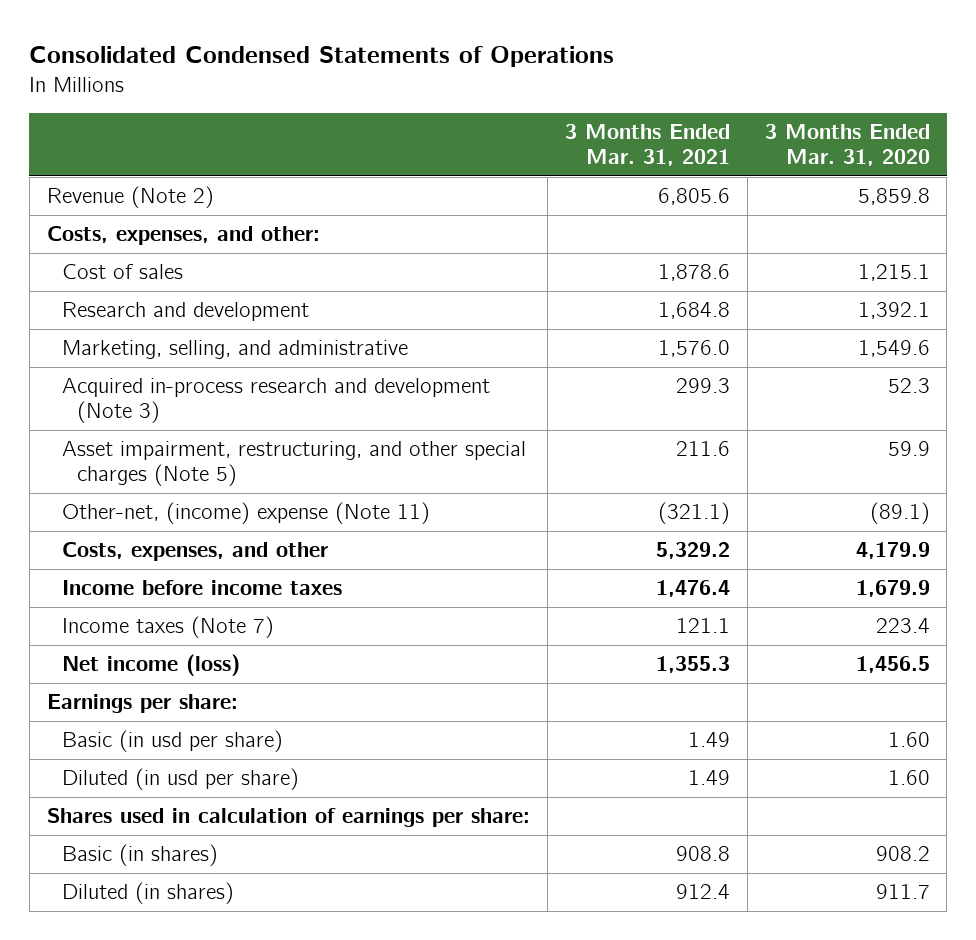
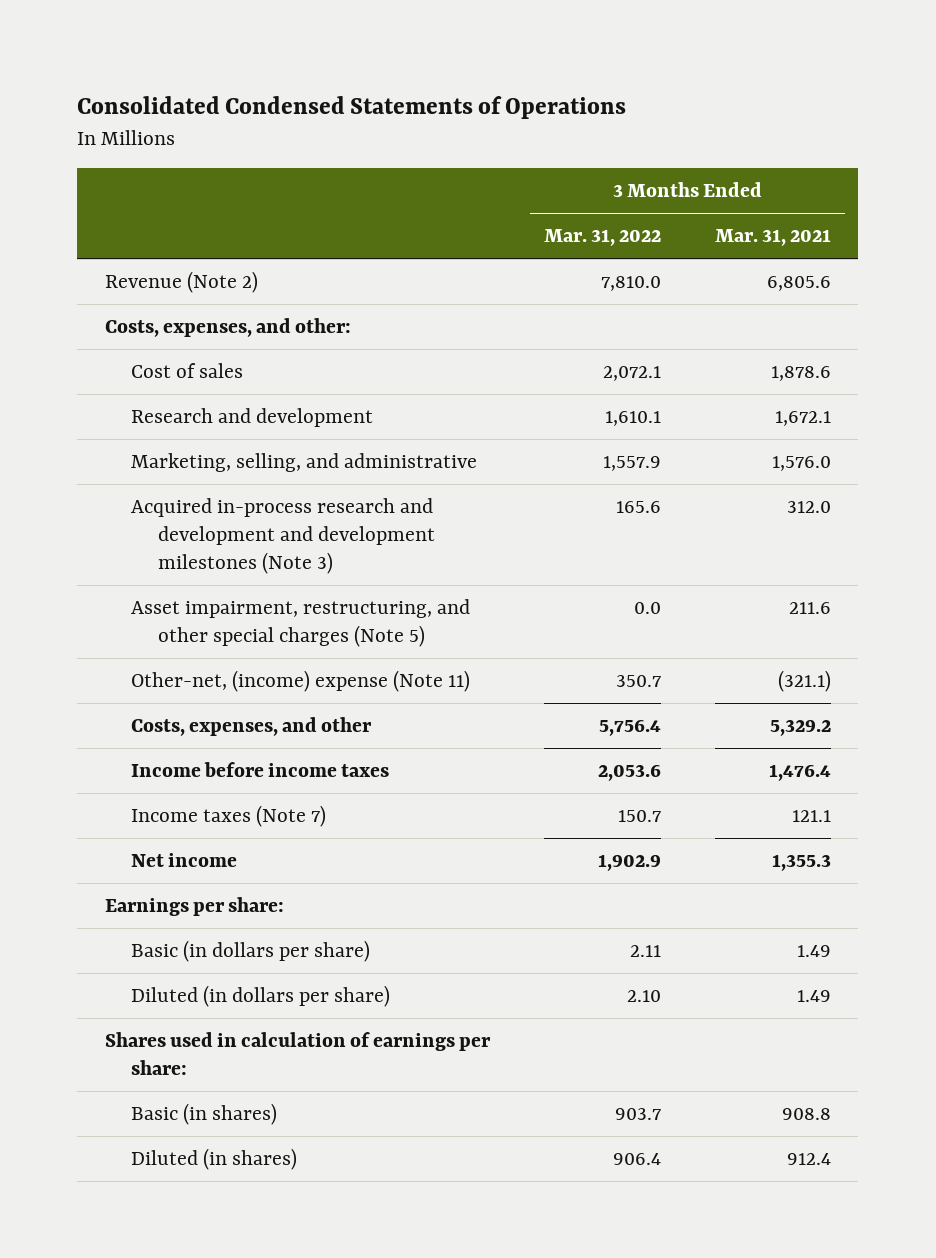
[764,124,930,167] 3 Months Ended Mar. 31, 2020 -> none
none -> [543,229,661,247] Mar. 31, 2022
[657,302,730,320] 1,684.8 -> [775,411,832,427] 1,672.1
[62,378,491,424] Acquired in-process research and development (Note 3) -> [131,498,435,575] Acquired in-process research and development and development milestones (Note 3)
[675,378,730,394] 299.3 -> [787,501,832,514] 312.0
[62,654,241,677] Net income (loss) -> [131,853,238,868] Net income
[62,730,284,753] Basic (in usd per share) -> [131,940,371,963] Basic (in dollars per share)
[62,768,300,791] Diluted (in usd per share) -> [131,985,391,1008] Diluted (in dollars per share)

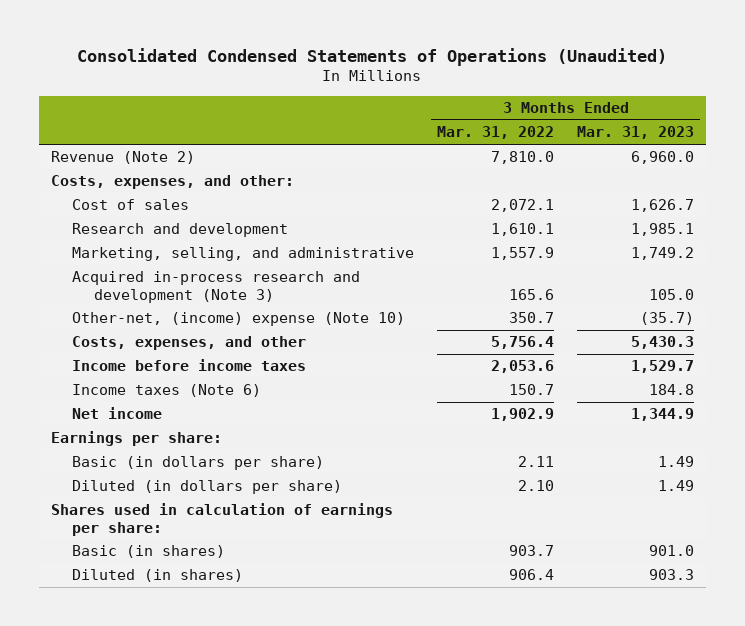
[77,95,627,119] Consolidated Condensed Statements of Operations -> [77,47,668,66] Consolidated Condensed Statements of Operations (Unaudited)
[715,229,832,247] Mar. 31, 2021 -> none
none -> [577,126,695,140] Mar. 31, 2023
[131,599,471,648] Asset impairment, restructuring, and other special charges (Note 5) -> none
[131,498,435,575] Acquired in-process research and development and development milestones (Note 3) -> [72,271,361,303] Acquired in-process research and development (Note 3)
[131,670,471,693] Other-net, (income) expense (Note 11) -> [72,312,406,327] Other-net, (income) expense (Note 10)
[131,805,327,828] Income taxes (Note 7) -> [72,384,262,398] Income taxes (Note 6)

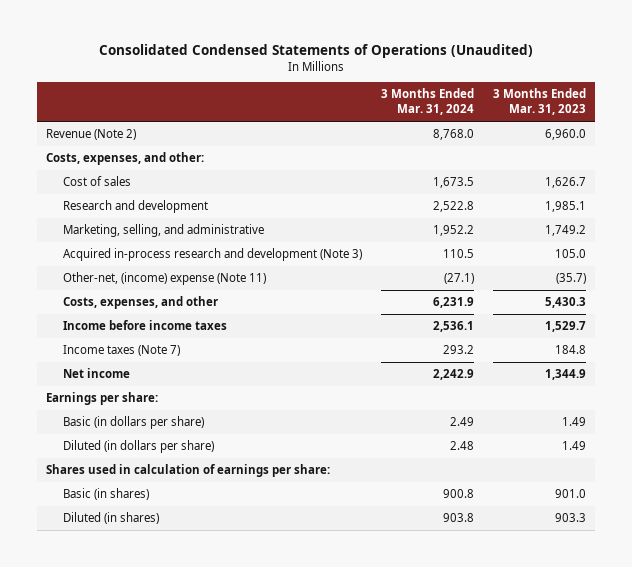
[437,126,555,140] Mar. 31, 2022 -> none
none -> [380,88,474,116] 3 Months Ended Mar. 31, 2024
[72,312,406,327] Other-net, (income) expense (Note 10) -> [63,271,267,285] Other-net, (income) expense (Note 11)
[72,384,262,398] Income taxes (Note 6) -> [63,344,181,356] Income taxes (Note 7)

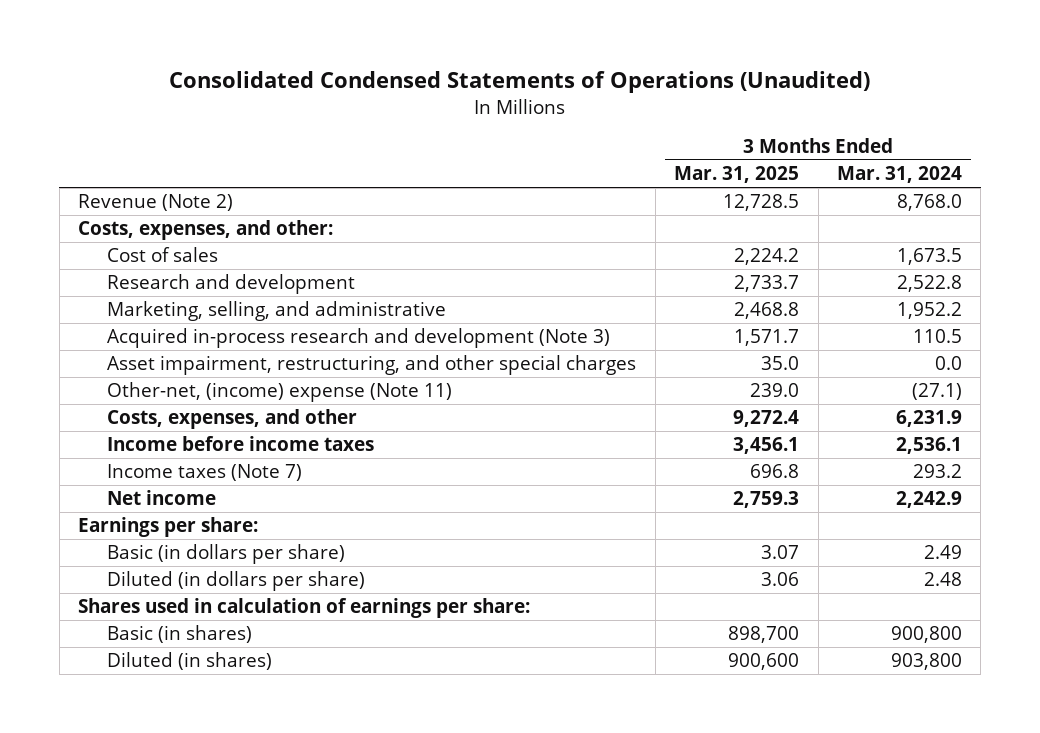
[492,88,586,116] 3 Months Ended Mar. 31, 2023 -> none
none -> [674,166,800,184] Mar. 31, 2025
none -> [107,355,637,376] Asset impairment, restructuring, and other special charges
[442,488,474,498] 900.8 -> [890,626,962,644] 900,800
[442,512,474,522] 903.8 -> [890,653,962,671] 903,800

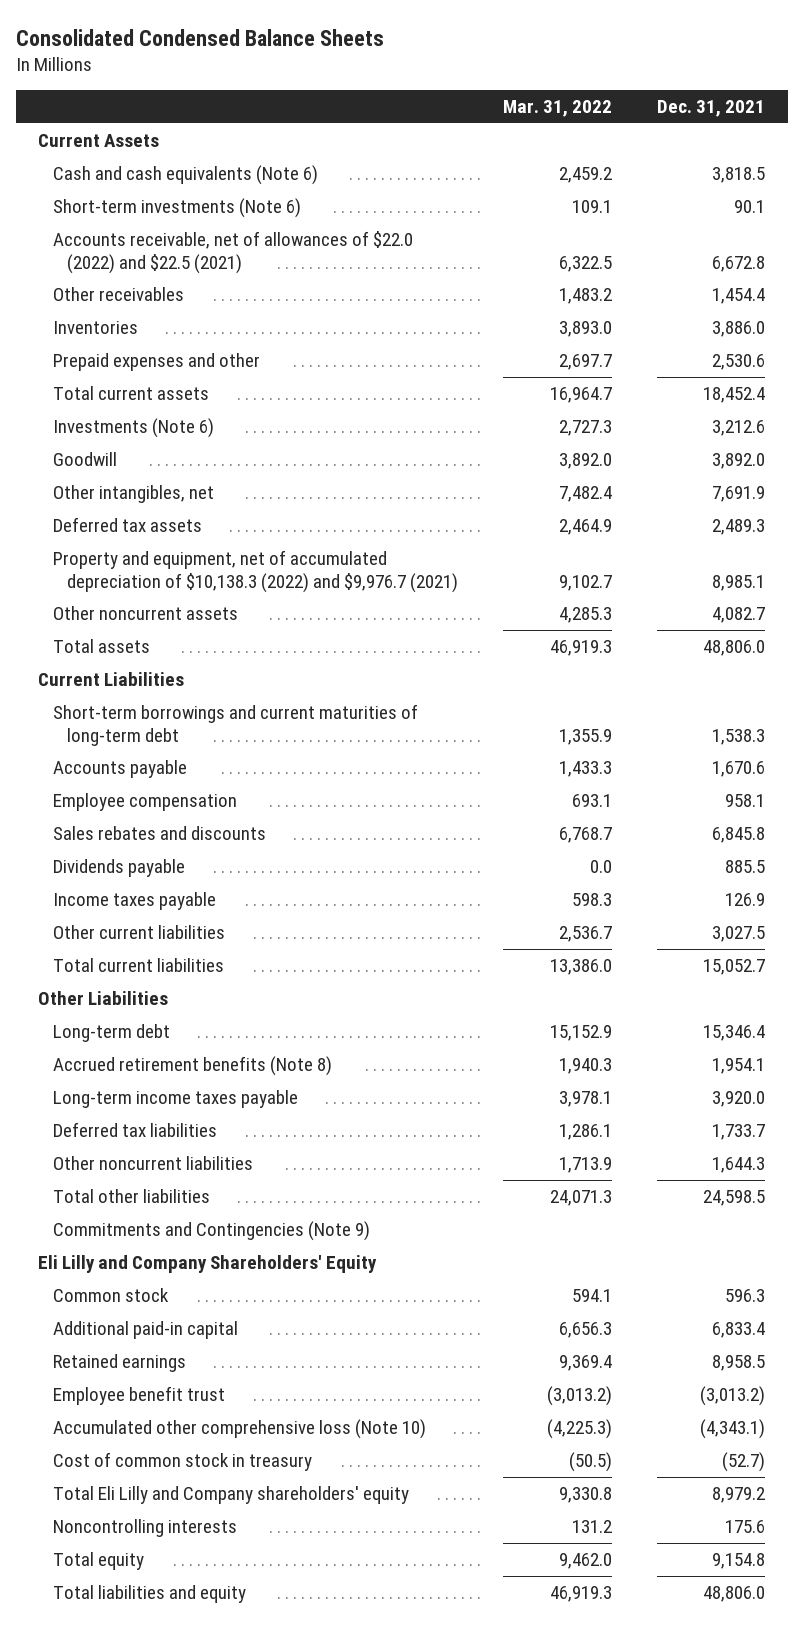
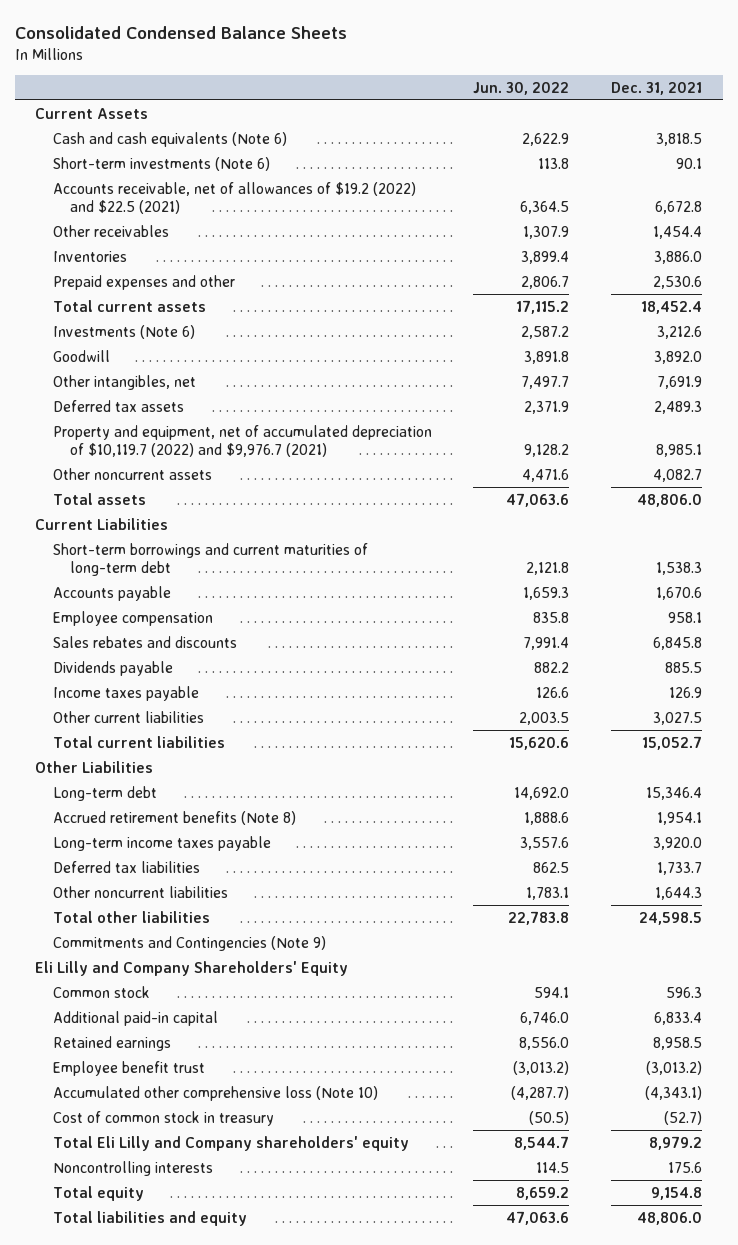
[503,100,613,118] Mar. 31, 2022 -> none
none -> [473,81,570,95] Jun. 30, 2022
[52,231,413,274] Accounts receivable, net of allowances of $22.0 (2022) and $22.5 (2021) -> [52,181,416,214] Accounts receivable, net of allowances of $19.2 (2022) and $22.5 (2021)
[52,550,459,593] Property and equipment, net of accumulated depreciation of $10,138.3 (2022) and $9,976.7 (2021) -> [52,424,432,457] Property and equipment, net of accumulated depreciation of $10,119.7 (2022) and $9,976.7 (2021)

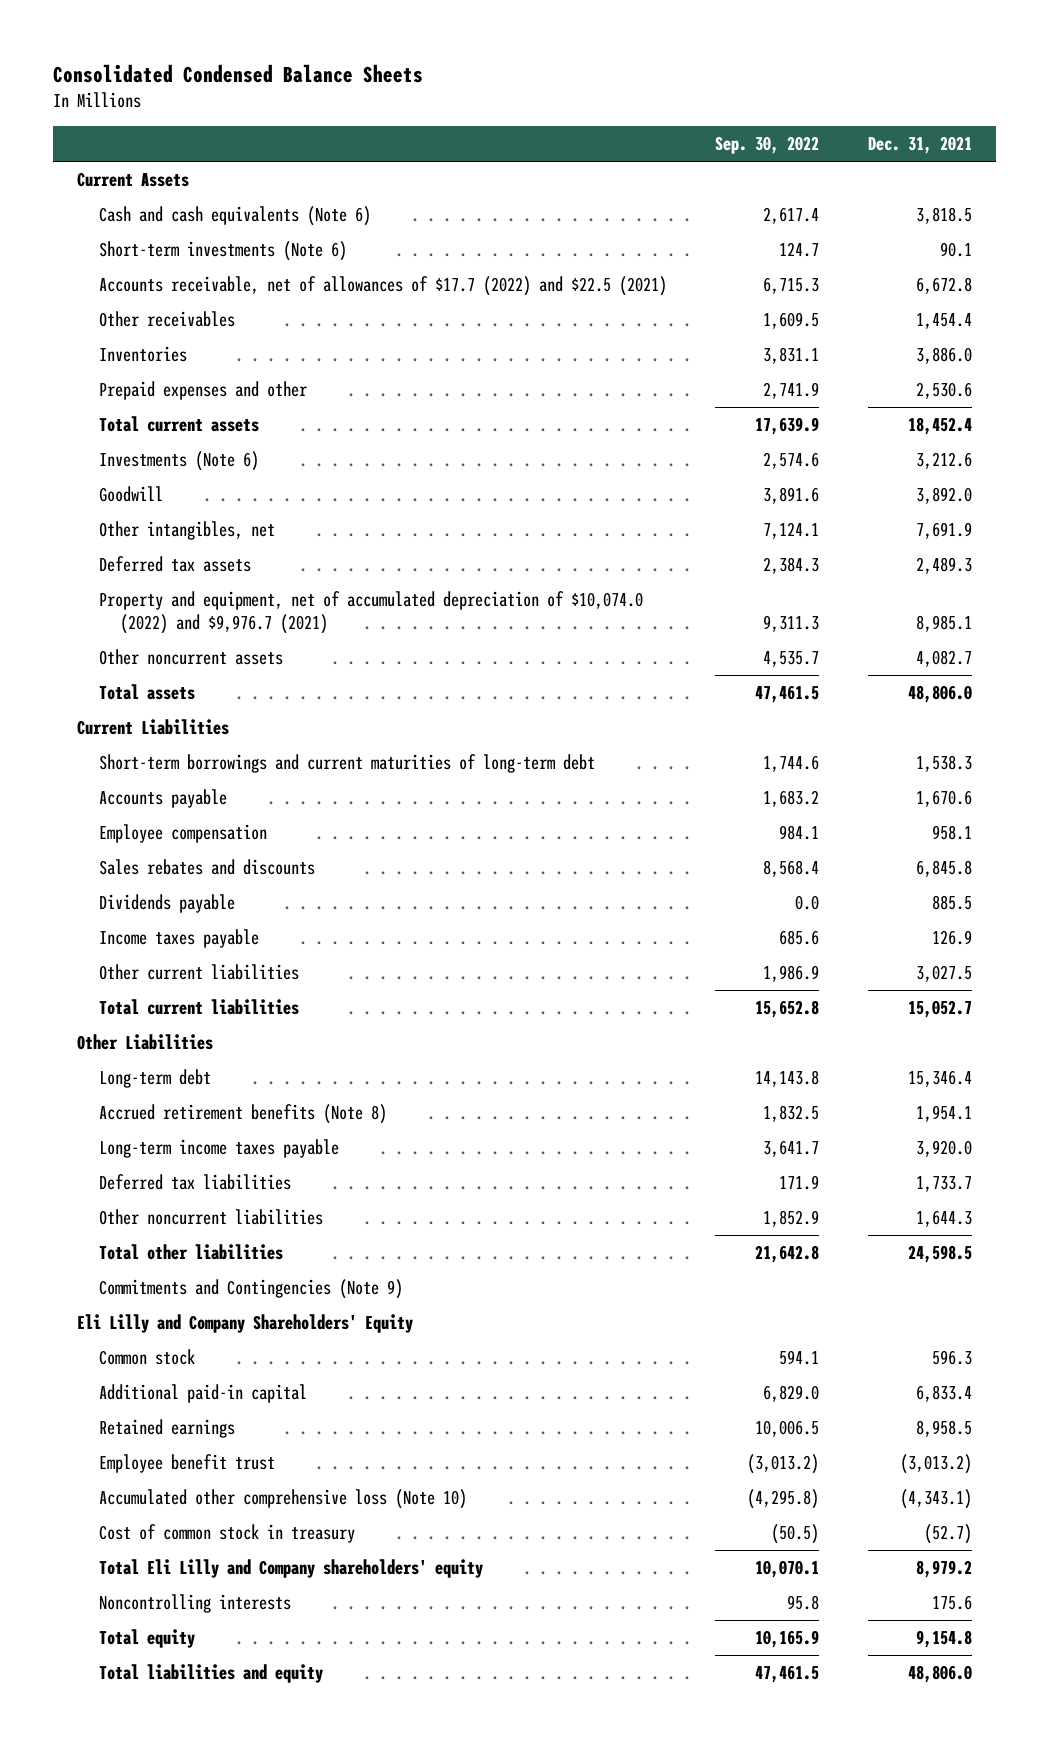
[473,81,570,95] Jun. 30, 2022 -> none
none -> [715,135,820,154] Sep. 30, 2022
[52,181,416,214] Accounts receivable, net of allowances of $19.2 (2022) and $22.5 (2021) -> [98,276,667,297] Accounts receivable, net of allowances of $17.7 (2022) and $22.5 (2021)
[52,424,432,457] Property and equipment, net of accumulated depreciation of $10,119.7 (2022) and $9,976.7 (2021) -> [98,591,643,635] Property and equipment, net of accumulated depreciation of $10,074.0 (2022) and $9,976.7 (2021)

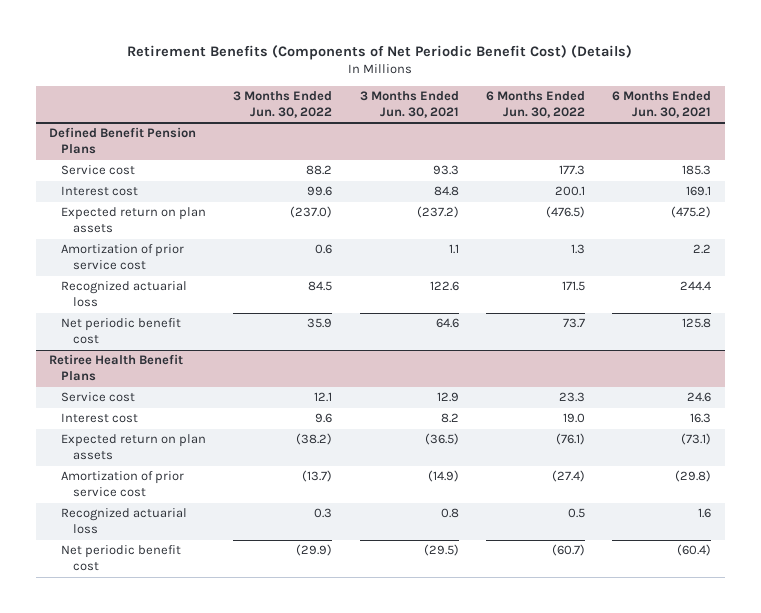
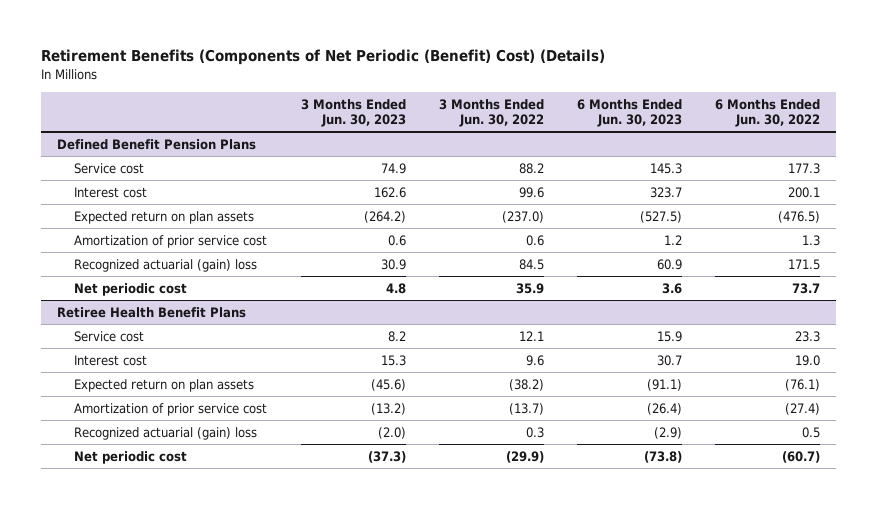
[127,44,633,60] Retirement Benefits (Components of Net Periodic Benefit Cost) (Details) -> [40,49,605,66] Retirement Benefits (Components of Net Periodic (Benefit) Cost) (Details)
[359,91,459,118] 3 Months Ended Jun. 30, 2021 -> none
[612,91,712,118] 6 Months Ended Jun. 30, 2021 -> none
none -> [300,98,406,128] 3 Months Ended Jun. 30, 2023
none -> [576,98,682,128] 6 Months Ended Jun. 30, 2023
[61,281,188,308] Recognized actuarial loss -> [74,258,258,272] Recognized actuarial (gain) loss
[61,318,182,345] Net periodic benefit cost -> [74,282,188,296] Net periodic cost
[61,508,188,535] Recognized actuarial loss -> [74,426,258,440] Recognized actuarial (gain) loss
[61,545,182,572] Net periodic benefit cost -> [74,450,188,464] Net periodic cost

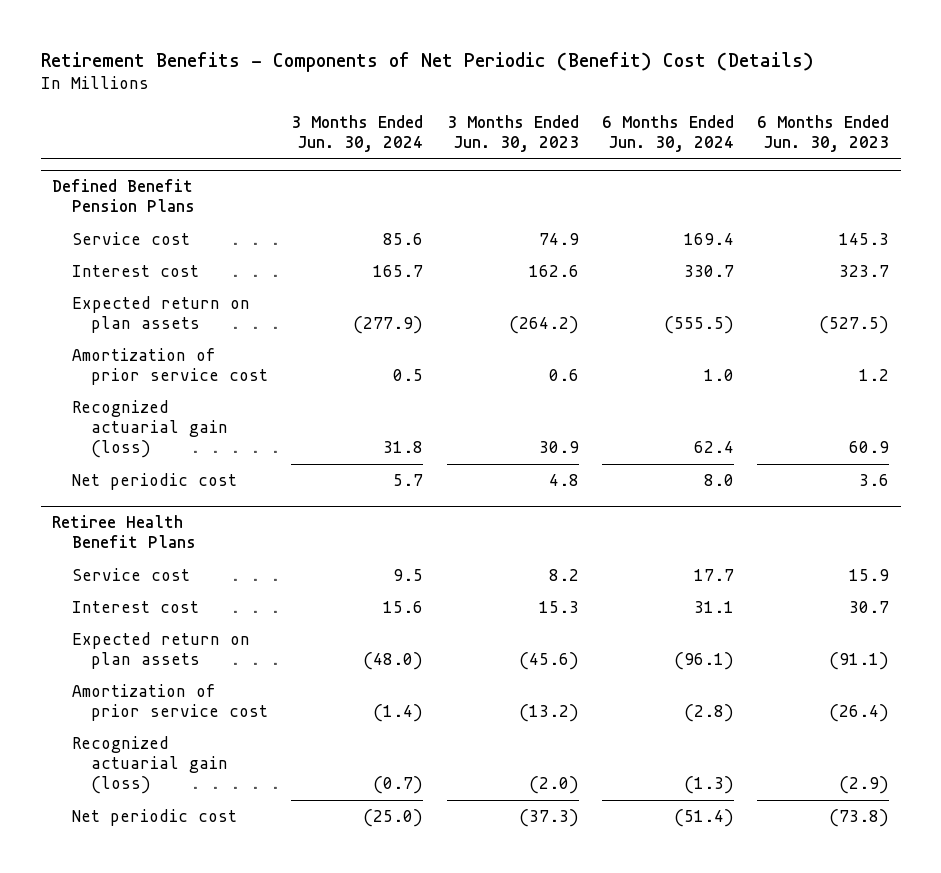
[40,49,605,66] Retirement Benefits (Components of Net Periodic (Benefit) Cost) (Details) -> [40,51,814,72] Retirement Benefits - Components of Net Periodic (Benefit) Cost (Details)
[438,98,544,128] 3 Months Ended Jun. 30, 2022 -> none
[714,98,820,128] 6 Months Ended Jun. 30, 2022 -> none
none -> [291,115,424,153] 3 Months Ended Jun. 30, 2024
none -> [601,115,734,153] 6 Months Ended Jun. 30, 2024
[74,258,258,272] Recognized actuarial (gain) loss -> [71,399,229,459] Recognized actuarial gain (loss)
[74,426,258,440] Recognized actuarial (gain) loss -> [71,735,229,795] Recognized actuarial gain (loss)

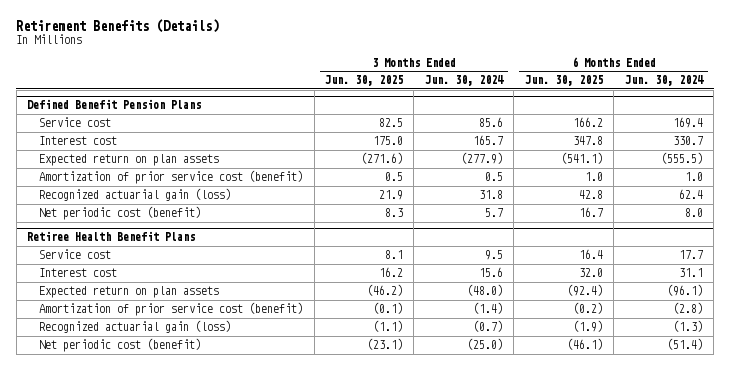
[40,51,814,72] Retirement Benefits - Components of Net Periodic (Benefit) Cost (Details) -> [16,19,220,34] Retirement Benefits (Details)
[446,115,579,153] 3 Months Ended Jun. 30, 2023 -> none
[757,115,890,153] 6 Months Ended Jun. 30, 2023 -> none
none -> [325,75,404,87] Jun. 30, 2025
none -> [524,75,603,87] Jun. 30, 2025
[71,347,269,386] Amortization of prior service cost -> [39,170,304,185] Amortization of prior service cost (benefit)
[71,472,237,490] Net periodic cost -> [39,206,202,221] Net periodic cost (benefit)
[71,683,269,722] Amortization of prior service cost -> [39,302,304,317] Amortization of prior service cost (benefit)
[71,808,237,826] Net periodic cost -> [39,338,202,353] Net periodic cost (benefit)

